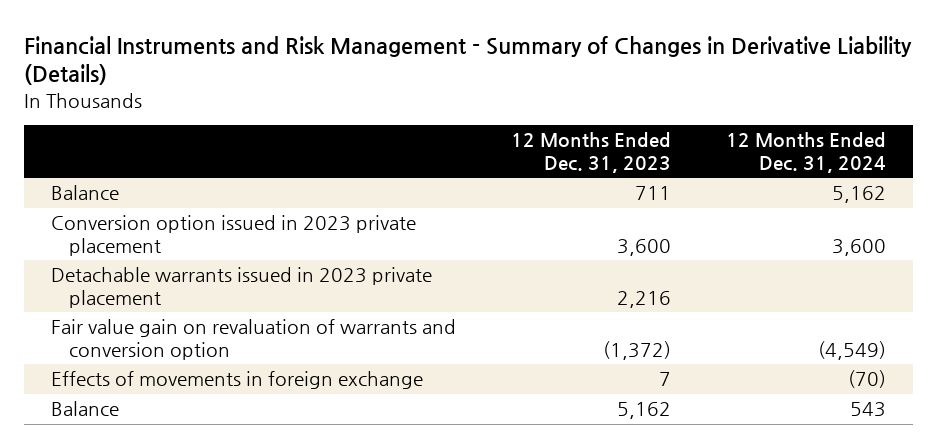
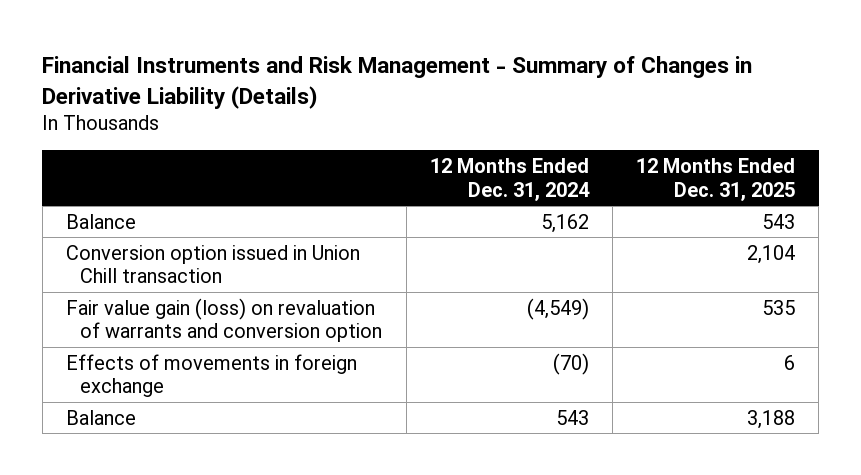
[511,132,672,174] 12 Months Ended Dec. 31, 2023 -> none
none -> [636,157,796,201] 12 Months Ended Dec. 31, 2025
[51,215,417,256] Conversion option issued in 2023 private placement -> none
[51,267,433,308] Detachable warrants issued in 2023 private placement -> none
none -> [65,244,360,284] Conversion option issued in Union Chill transaction
[51,319,457,360] Fair value gain on revaluation of warrants and conversion option -> [65,297,383,343] Fair value gain (loss) on revaluation of warrants and conversion option

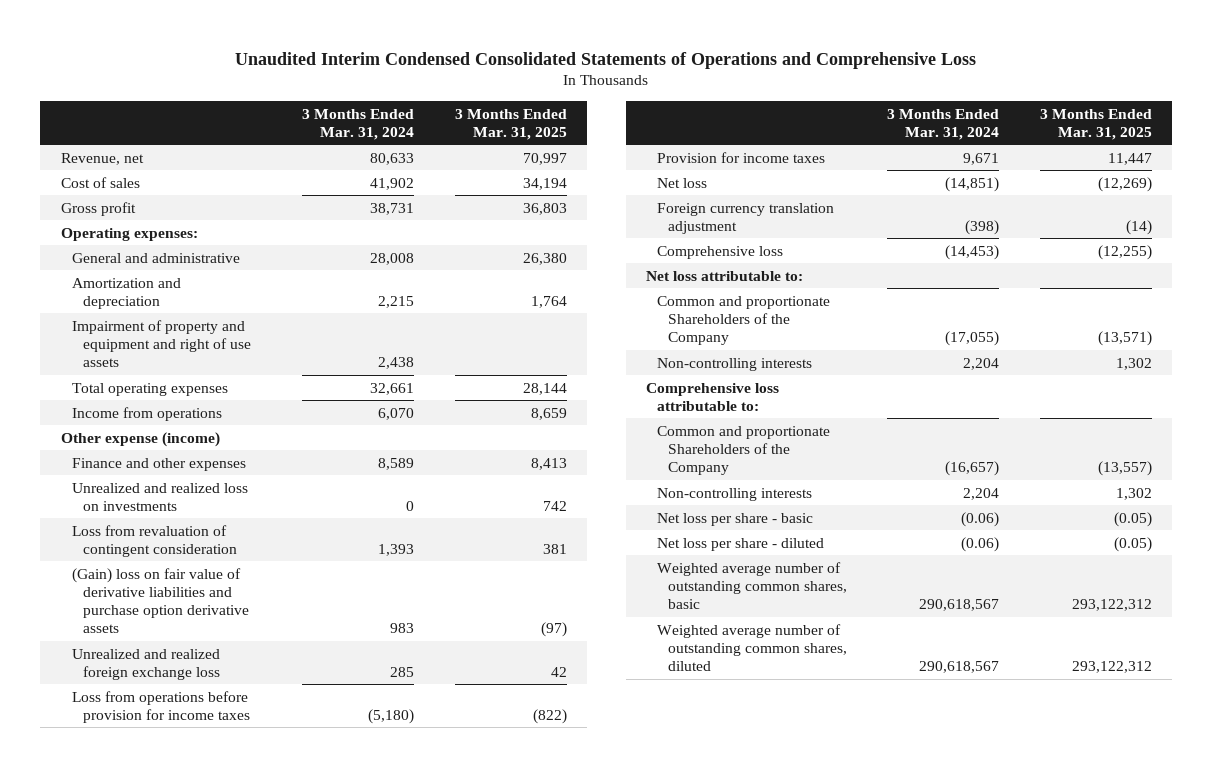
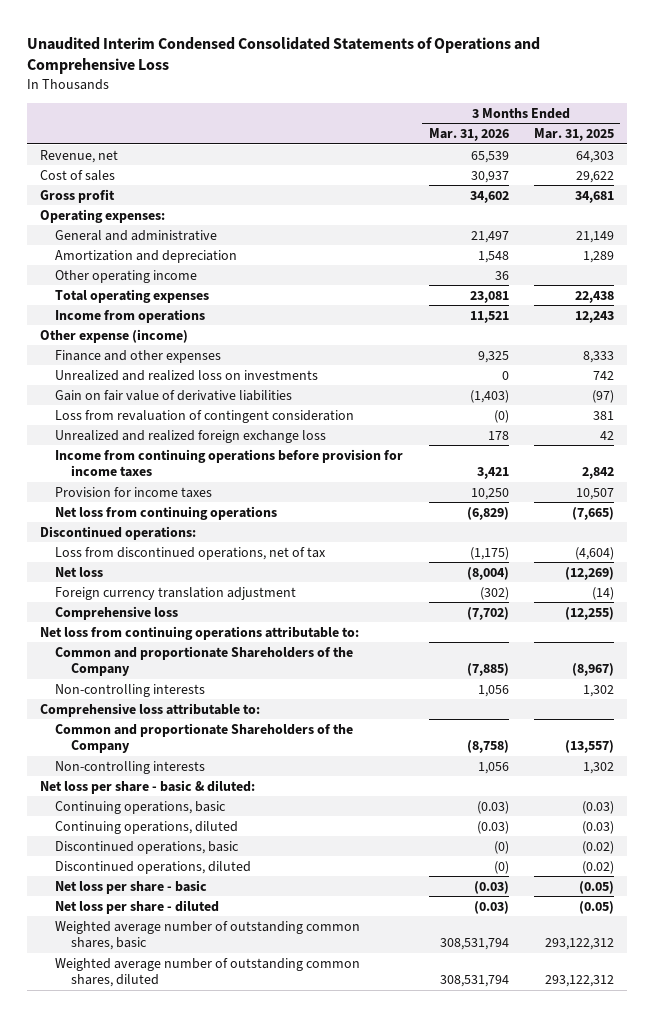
[302,108,415,140] 3 Months Ended Mar. 31, 2024 -> none
none -> [428,128,509,142] Mar. 31, 2026
[522,152,567,165] 70,997 -> [575,150,614,163] 64,303
[522,177,567,190] 34,194 -> [575,170,614,183] 29,622
[522,202,567,215] 36,803 -> [574,190,614,203] 34,681
[71,319,251,368] Impairment of property and equipment and right of use assets -> none
[522,252,567,265] 26,380 -> [575,230,614,243] 21,149
[530,295,567,308] 1,764 -> [582,250,614,263] 1,289
none -> [55,269,198,283] Other operating income
[522,382,567,395] 28,144 -> [574,290,614,303] 22,438
[530,407,567,420] 8,659 -> [574,310,614,323] 12,243
[530,457,567,470] 8,413 -> [582,350,614,363] 8,333
none -> [55,389,293,401] Gain on fair value of derivative liabilities
[71,567,249,634] (Gain) loss on fair value of derivative liabilities and purchase option derivative assets -> none
[71,690,250,723] Loss from operations before provision for income taxes -> [55,448,404,477] Income from continuing operations before provision for income taxes
[532,708,567,724] (822) -> [581,466,614,479] 2,842
[1107,152,1152,165] 11,447 -> [575,487,614,500] 10,507
none -> [55,505,278,520] Net loss from continuing operations
none -> [39,525,196,540] Discontinued operations:
none -> [55,546,327,560] Loss from discontinued operations, net of tax
[646,270,804,281] Net loss attributable to: -> [39,625,359,640] Net loss from continuing operations attributable to:
[1097,331,1152,347] (13,571) -> [571,662,614,676] (8,967)
none -> [39,779,255,794] Net loss per share - basic & diluted:
none -> [55,800,227,814] Continuing operations, basic
none -> [55,820,239,834] Continuing operations, diluted
none -> [55,840,240,854] Discontinued operations, basic
none -> [55,860,252,874] Discontinued operations, diluted

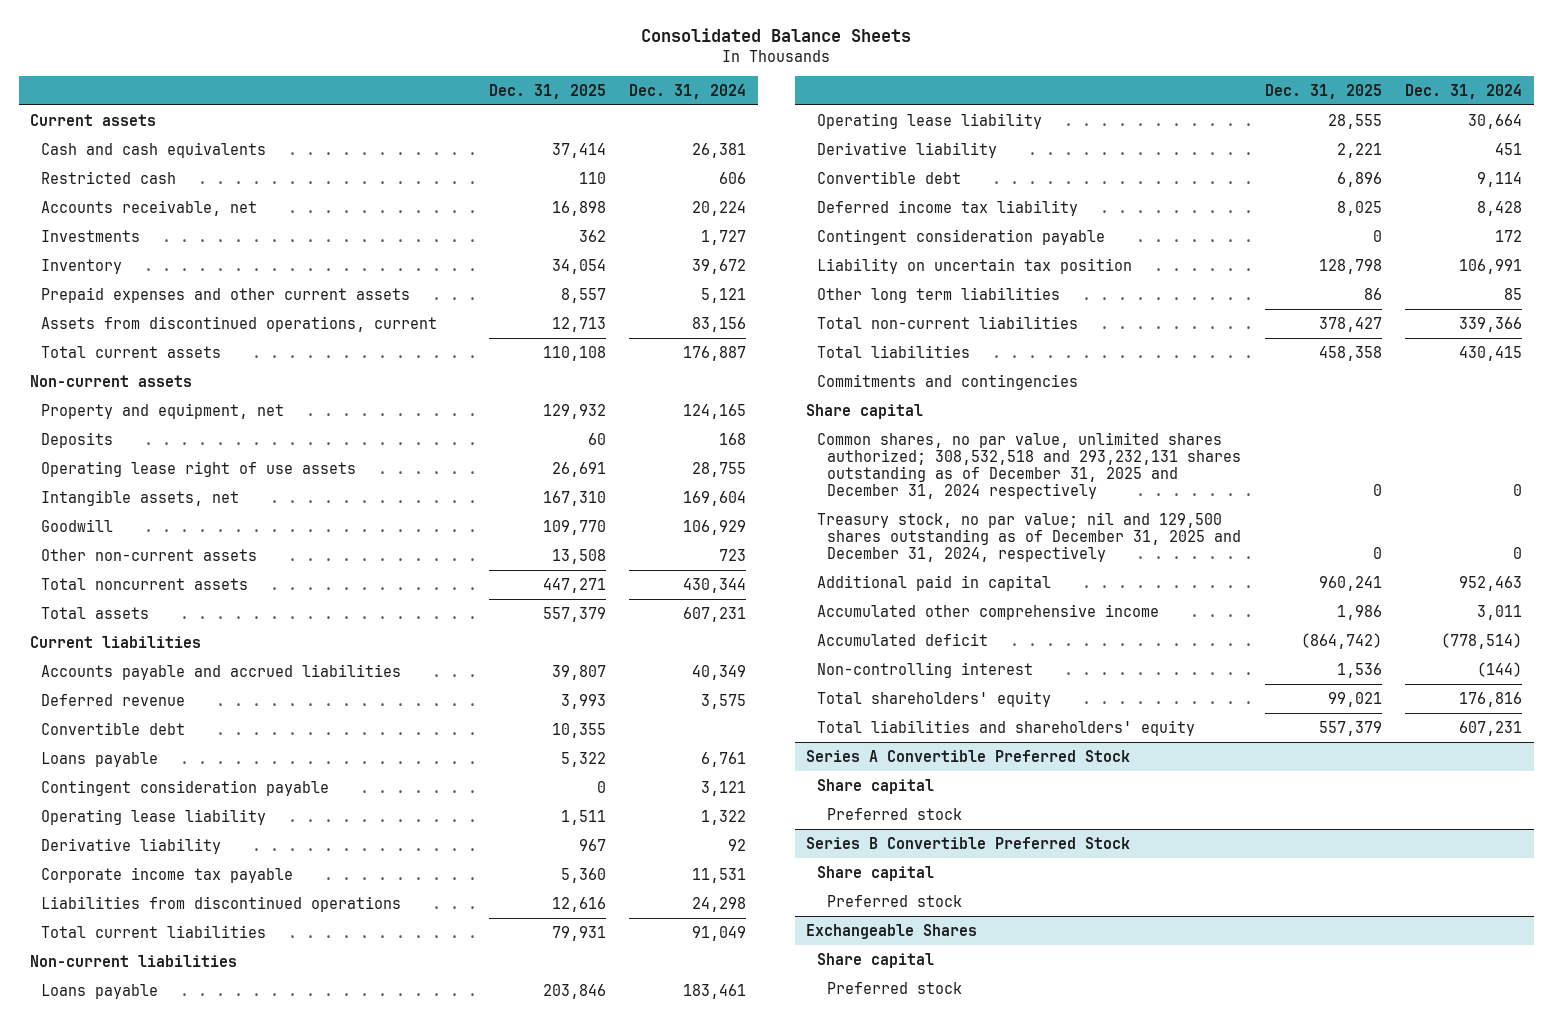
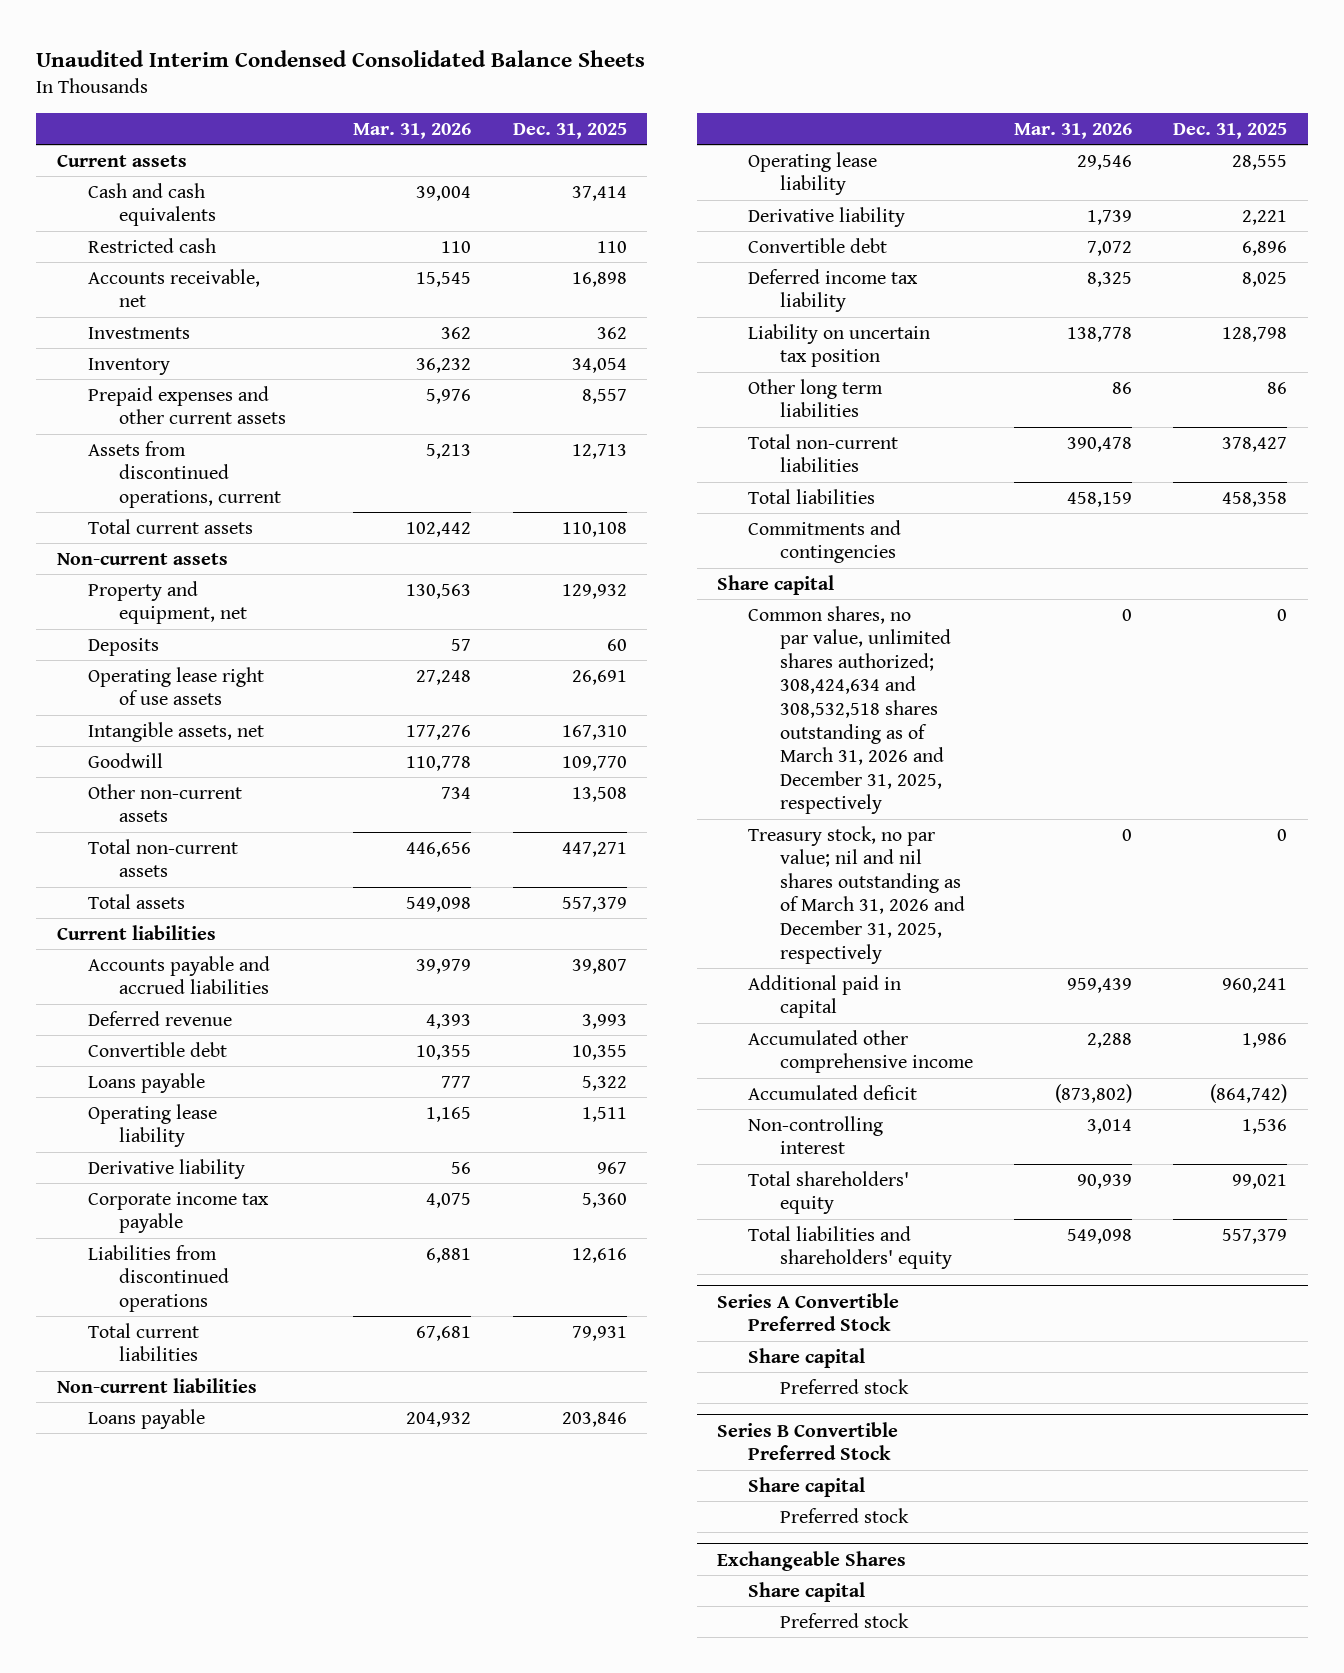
[641,27,912,42] Consolidated Balance Sheets -> [35,49,645,67] Unaudited Interim Condensed Consolidated Balance Sheets
[629,83,747,99] Dec. 31, 2024 -> none
none -> [353,122,472,139] Mar. 31, 2026
[40,577,248,590] Total noncurrent assets -> [87,838,238,878] Total non-current assets
[40,779,329,796] Contingent consideration payable -> none
[816,228,1105,245] Contingent consideration payable -> none
[816,431,1242,500] Common shares, no par value, unlimited shares authorized; 308,532,518 and 293,232,131 shares outstanding as of December 31, 2025 and December 31, 2024 respectively -> [748,605,951,815] Common shares, no par value, unlimited shares authorized; 308,424,634 and 308,532,518 shares outstanding as of March 31, 2026 and December 31, 2025, respectively
[816,511,1242,563] Treasury stock, no par value; nil and 129,500 shares outstanding as of December 31, 2025 and December 31, 2024, respectively -> [748,825,965,964] Treasury stock, no par value; nil and nil shares outstanding as of March 31, 2026 and December 31, 2025, respectively

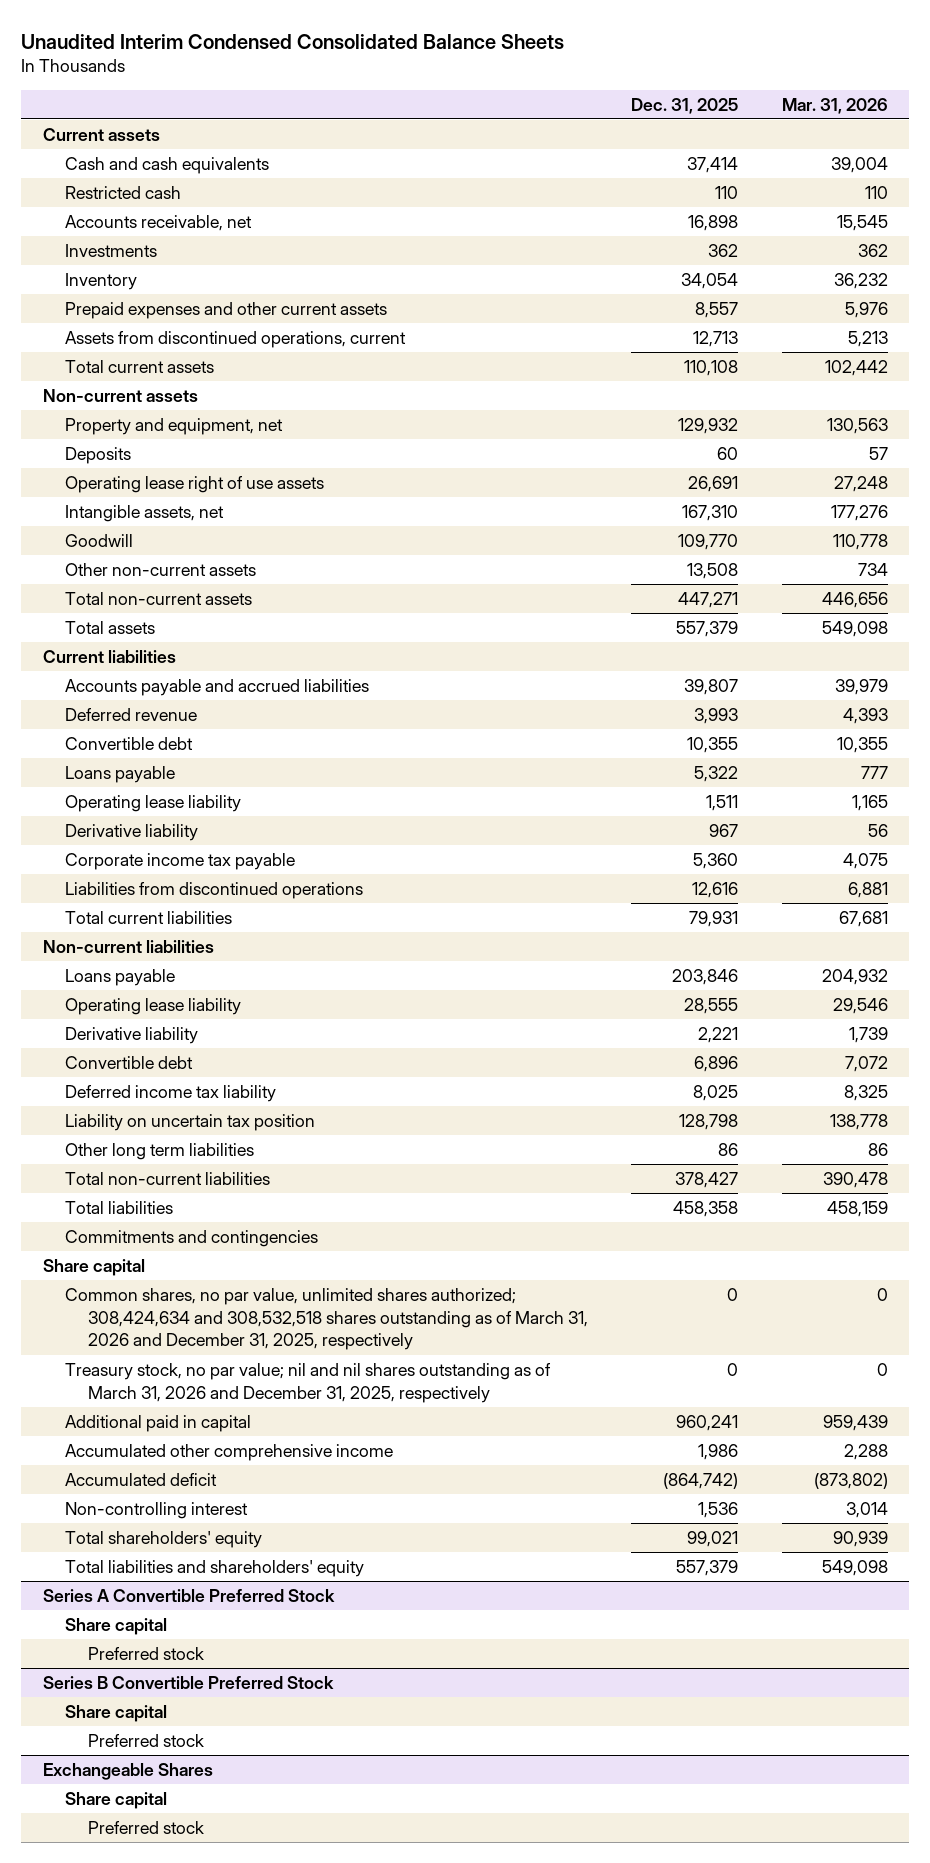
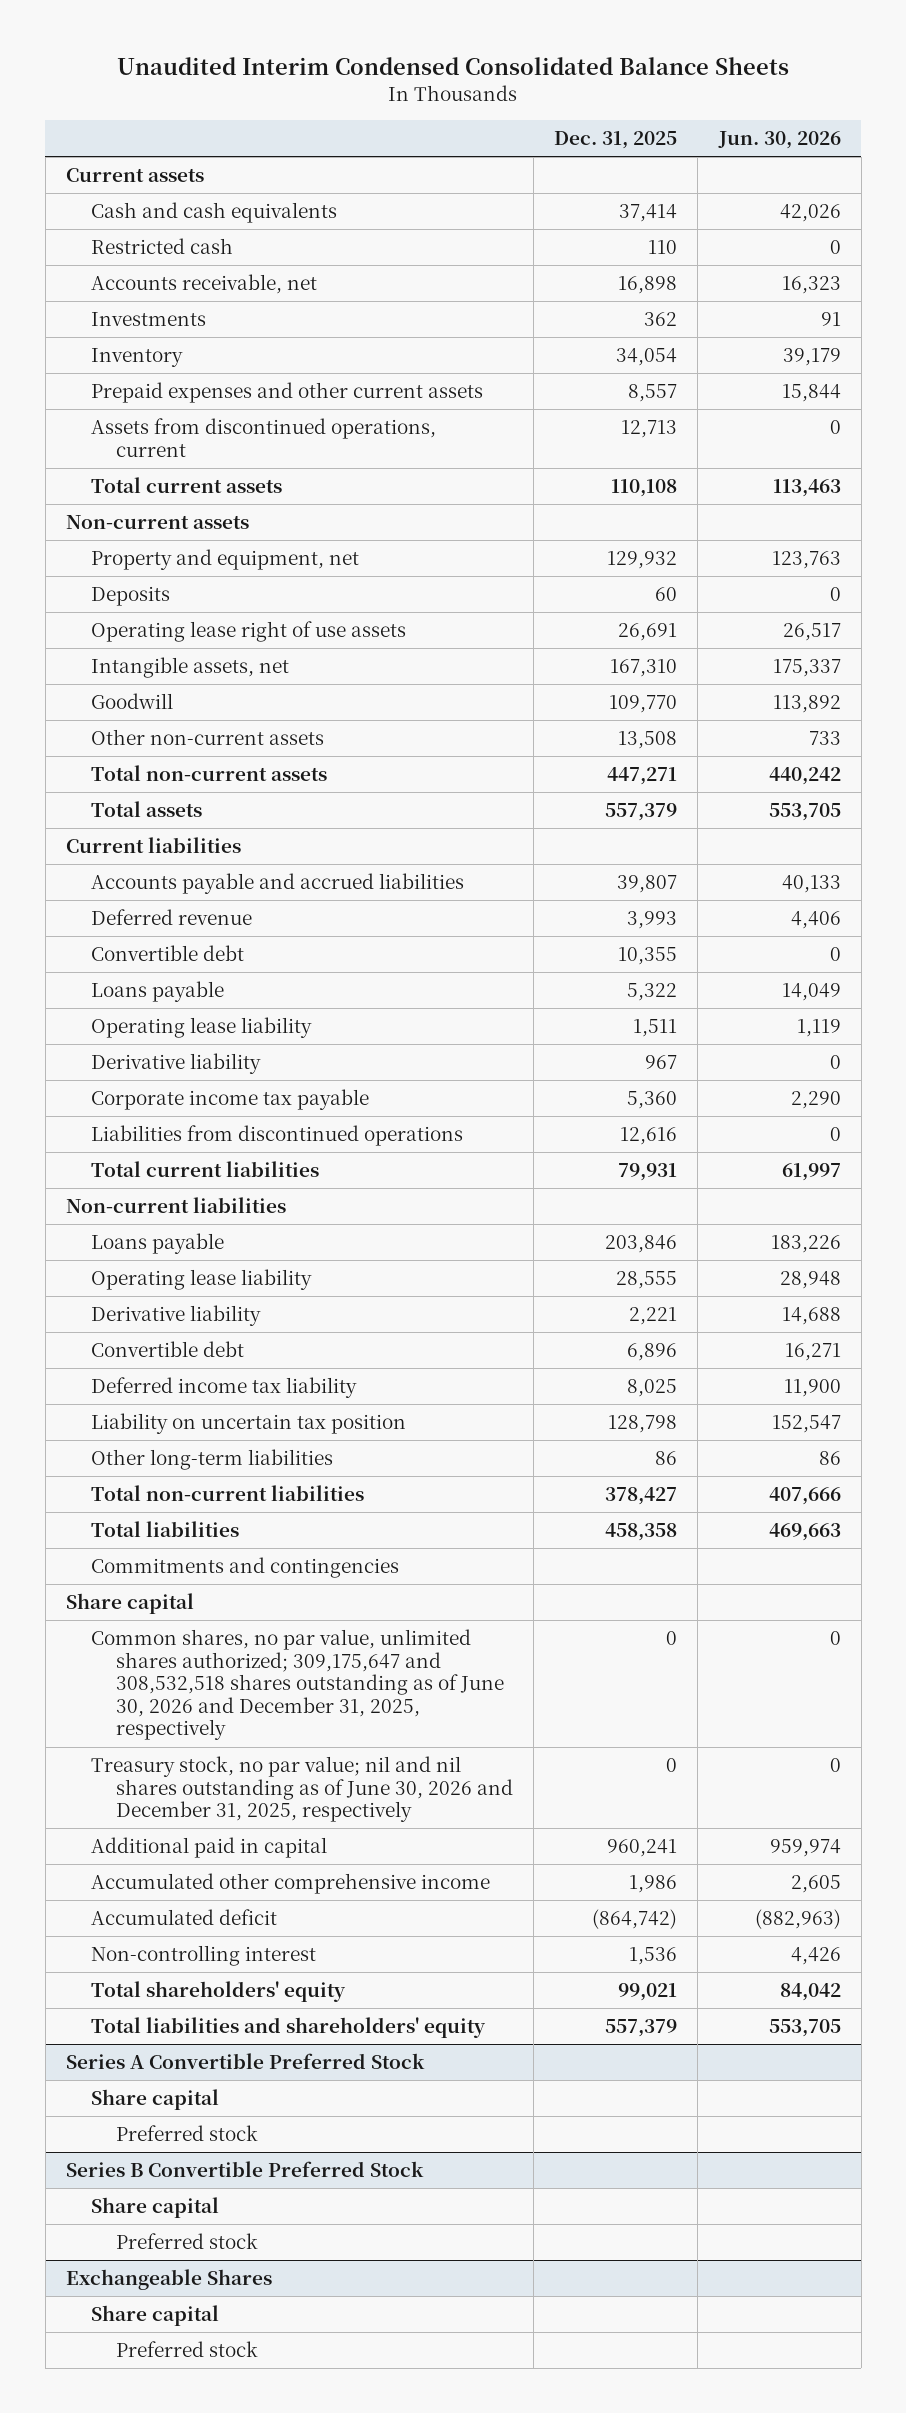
[781,97,888,114] Mar. 31, 2026 -> none
none -> [717,131,841,150] Jun. 30, 2026
[65,1142,255,1160] Other long term liabilities -> [90,1449,333,1471] Other long-term liabilities
[65,1287,589,1351] Common shares, no par value, unlimited shares authorized; 308,424,634 and 308,532,518 shares outstanding as of March 31, 2026 and December 31, 2025, respectively -> [90,1629,504,1741] Common shares, no par value, unlimited shares authorized; 309,175,647 and 308,532,518 shares outstanding as of June 30, 2026 and December 31, 2025, respectively
[65,1362,552,1403] Treasury stock, no par value; nil and nil shares outstanding as of March 31, 2026 and December 31, 2025, respectively -> [90,1756,513,1823] Treasury stock, no par value; nil and nil shares outstanding as of June 30, 2026 and December 31, 2025, respectively

